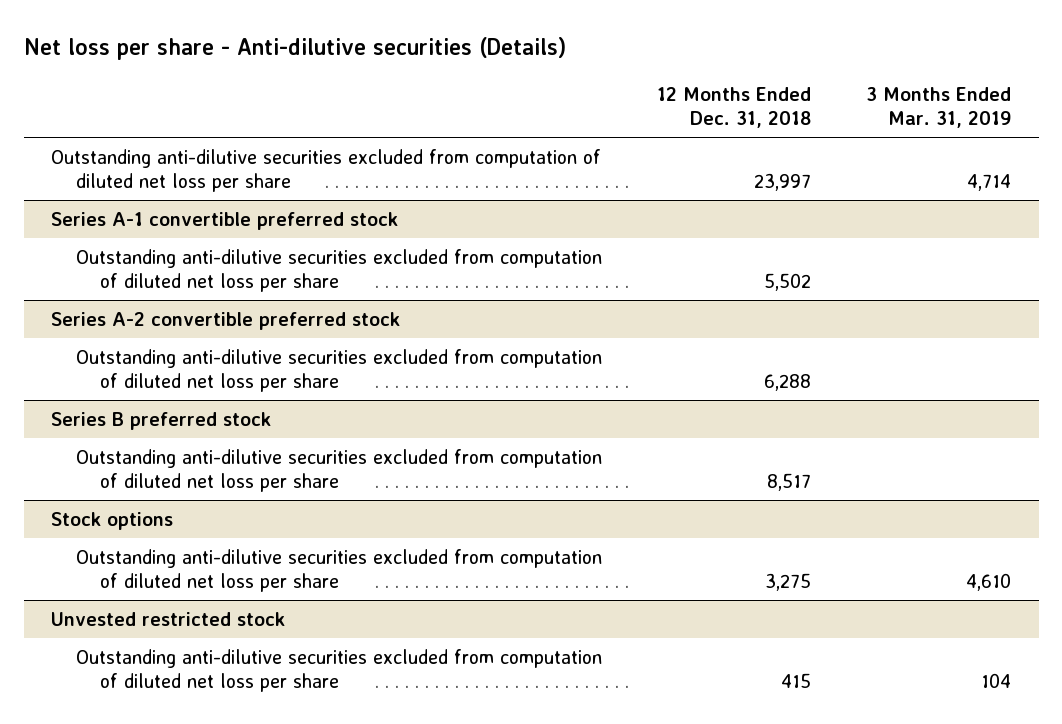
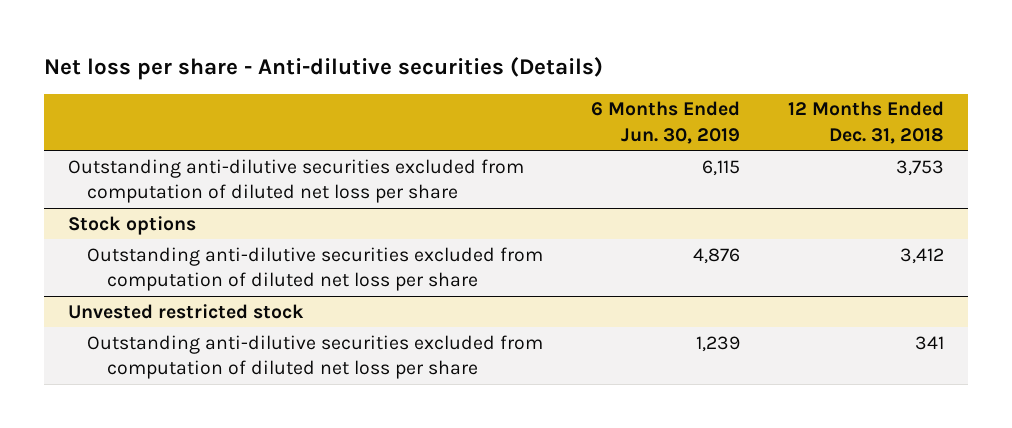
[865,86,1011,129] 3 Months Ended Mar. 31, 2019 -> none
none -> [591,101,741,144] 6 Months Ended Jun. 30, 2019
[51,211,399,230] Series A-1 convertible preferred stock -> none
[75,248,602,293] Outstanding anti-dilutive securities excluded from computation of diluted net loss per share -> none
[51,311,401,330] Series A-2 convertible preferred stock -> none
[75,348,602,393] Outstanding anti-dilutive securities excluded from computation of diluted net loss per share -> none
[51,411,272,430] Series B preferred stock -> none
[75,448,602,493] Outstanding anti-dilutive securities excluded from computation of diluted net loss per share -> none
[753,173,811,192] 23,997 -> [895,159,944,176] 3,753
[764,573,811,592] 3,275 -> [899,247,944,264] 3,412
[780,673,811,689] 415 -> [914,335,944,350] 341

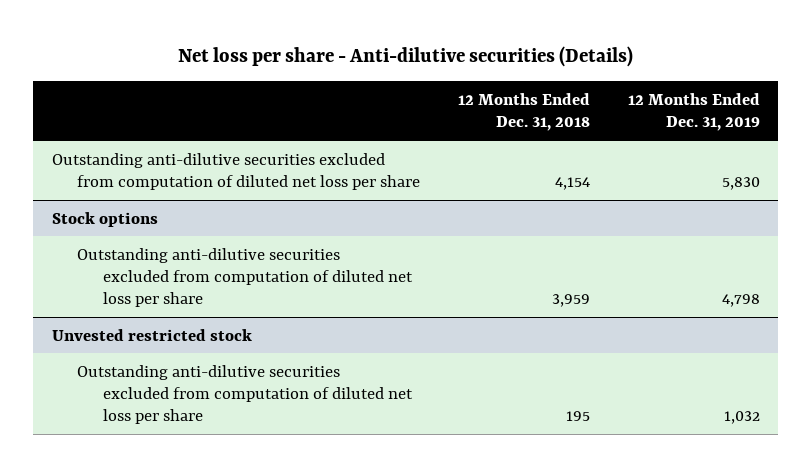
[591,101,741,144] 6 Months Ended Jun. 30, 2019 -> none
none -> [627,93,760,132] 12 Months Ended Dec. 31, 2019
[895,159,944,176] 3,753 -> [554,176,590,190] 4,154
[899,247,944,264] 3,412 -> [551,294,590,308] 3,959
[914,335,944,350] 341 -> [565,411,590,422] 195

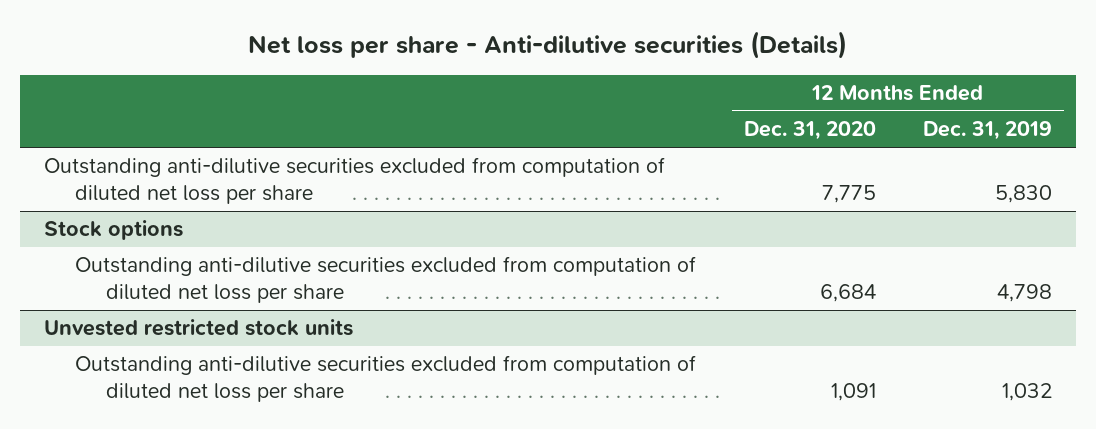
[457,93,590,132] 12 Months Ended Dec. 31, 2018 -> none
none -> [743,121,876,141] Dec. 31, 2020
[51,328,252,341] Unvested restricted stock -> [43,319,353,337] Unvested restricted stock units

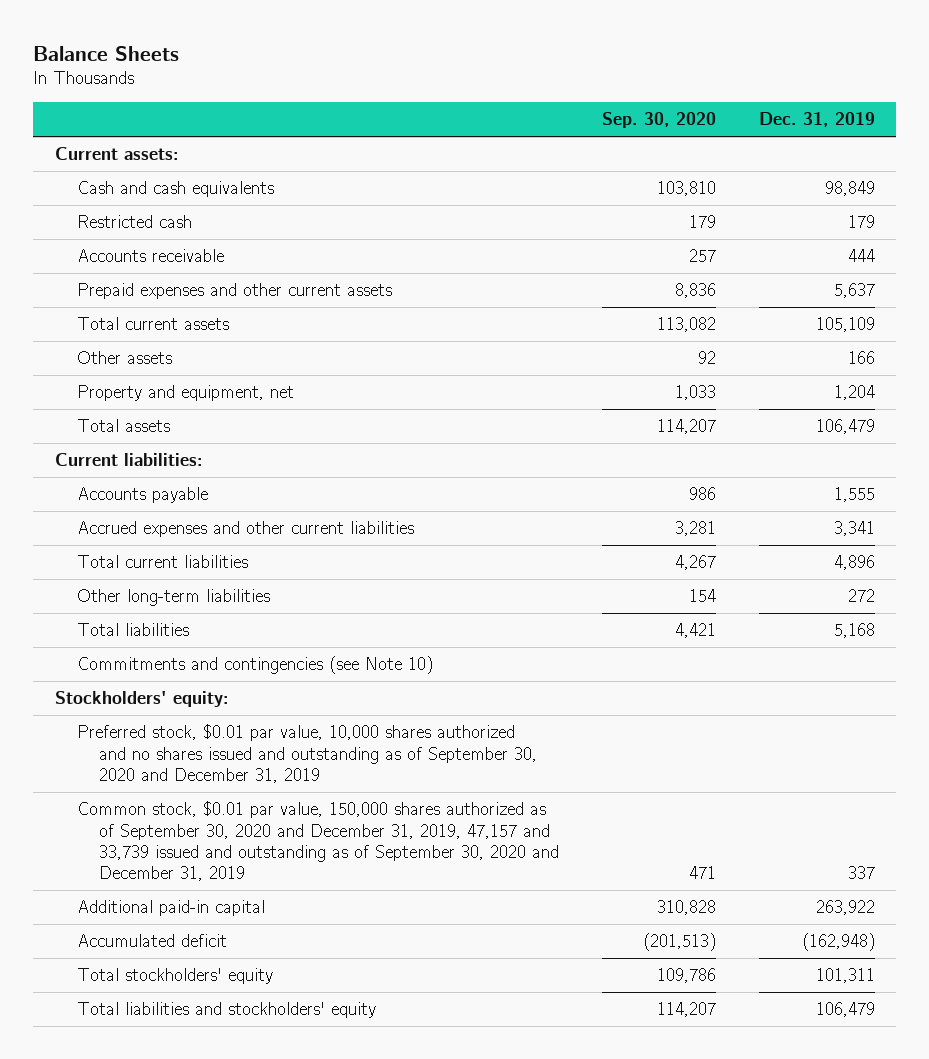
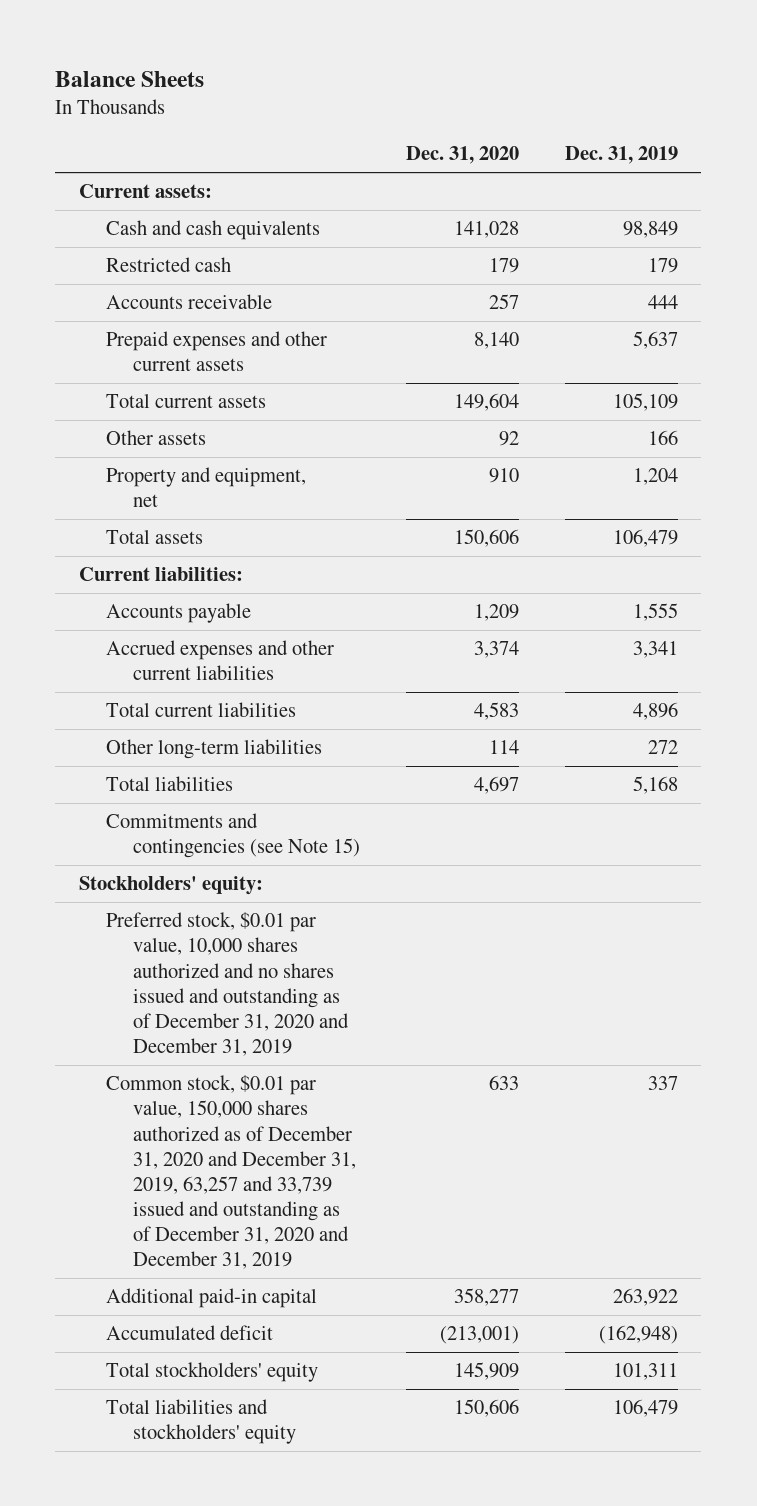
[601,112,716,129] Sep. 30, 2020 -> none
none -> [405,146,519,165] Dec. 31, 2020
[76,656,433,675] Commitments and contingencies (see Note 10) -> [105,813,360,859] Commitments and contingencies (see Note 15)
[76,724,538,783] Preferred stock, $0.01 par value, 10,000 shares authorized and no shares issued and outstanding as of September 30, 2020 and December 31, 2019 -> [105,912,349,1056] Preferred stock, $0.01 par value, 10,000 shares authorized and no shares issued and outstanding as of December 31, 2020 and December 31, 2019
[76,801,560,882] Common stock, $0.01 par value, 150,000 shares authorized as of September 30, 2020 and December 31, 2019, 47,157 and 33,739 issued and outstanding as of September 30, 2020 and December 31, 2019 -> [105,1075,356,1270] Common stock, $0.01 par value, 150,000 shares authorized as of December 31, 2020 and December 31, 2019, 63,257 and 33,739 issued and outstanding as of December 31, 2020 and December 31, 2019

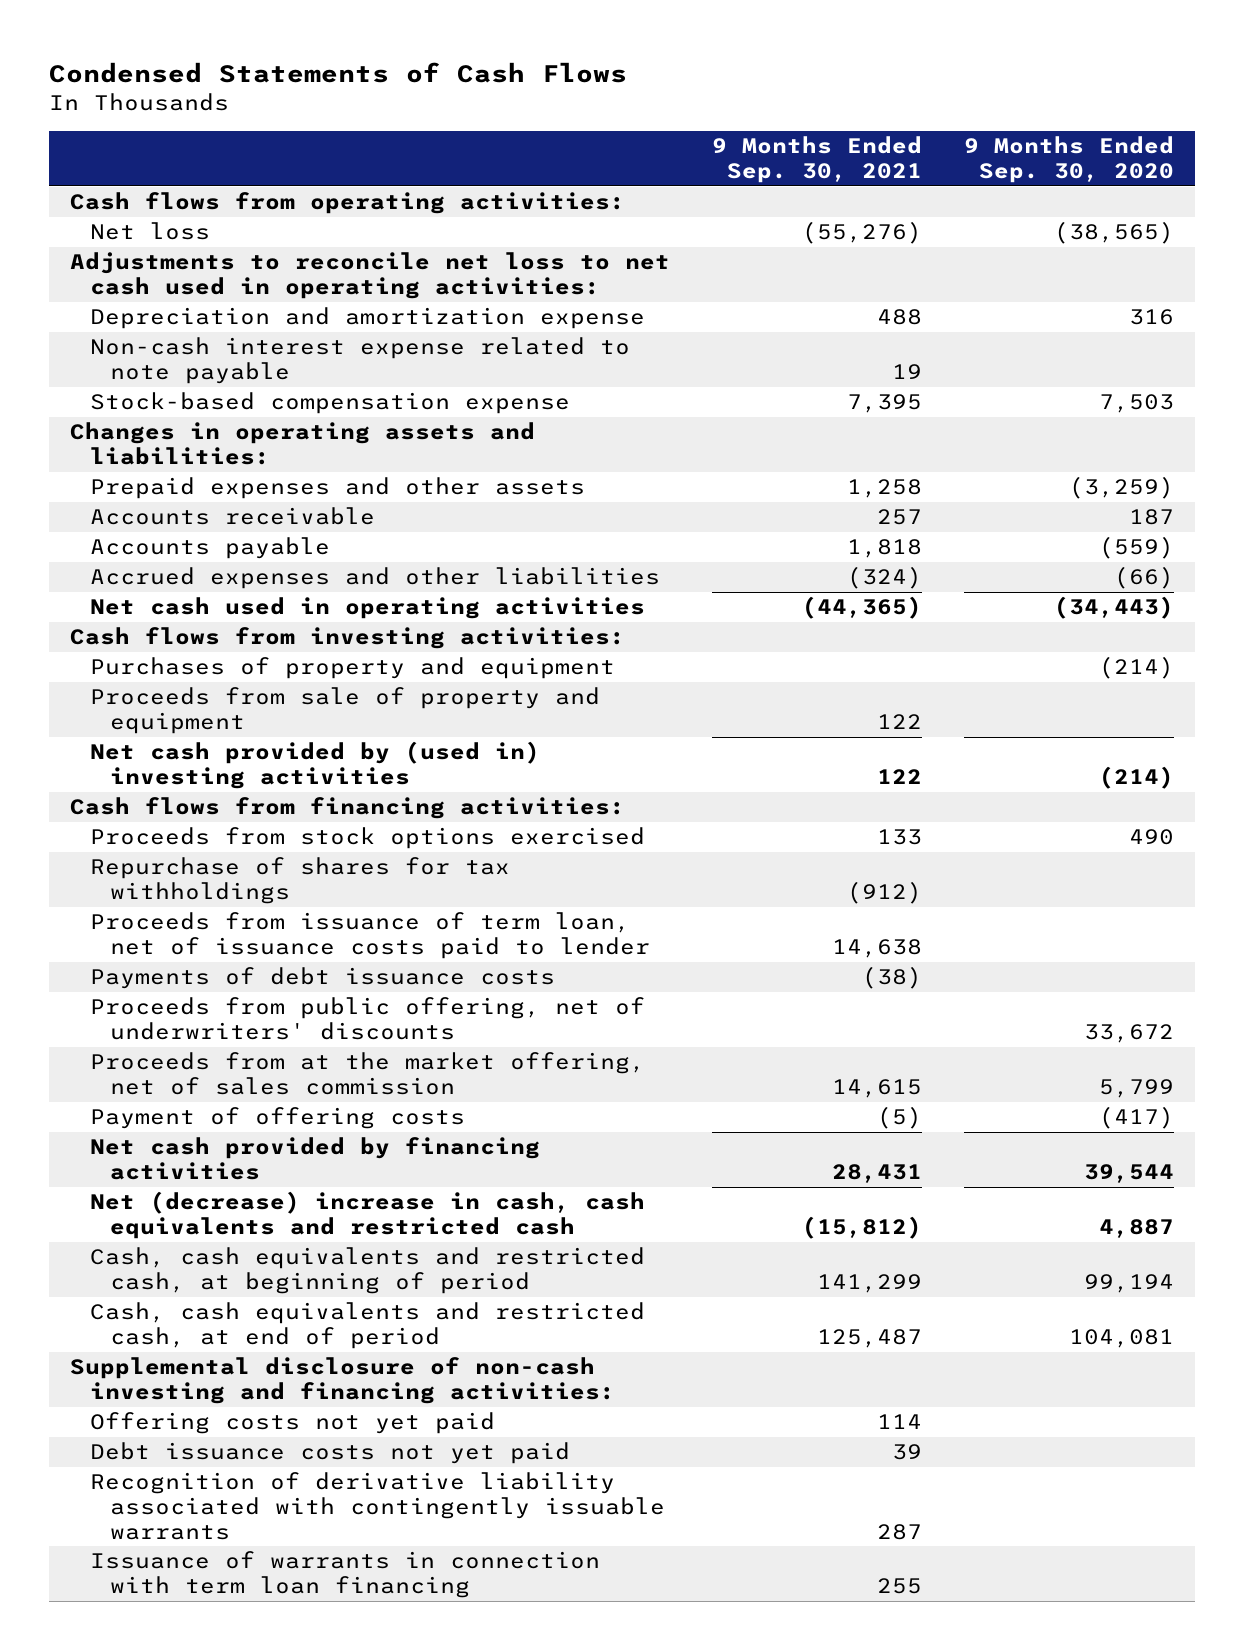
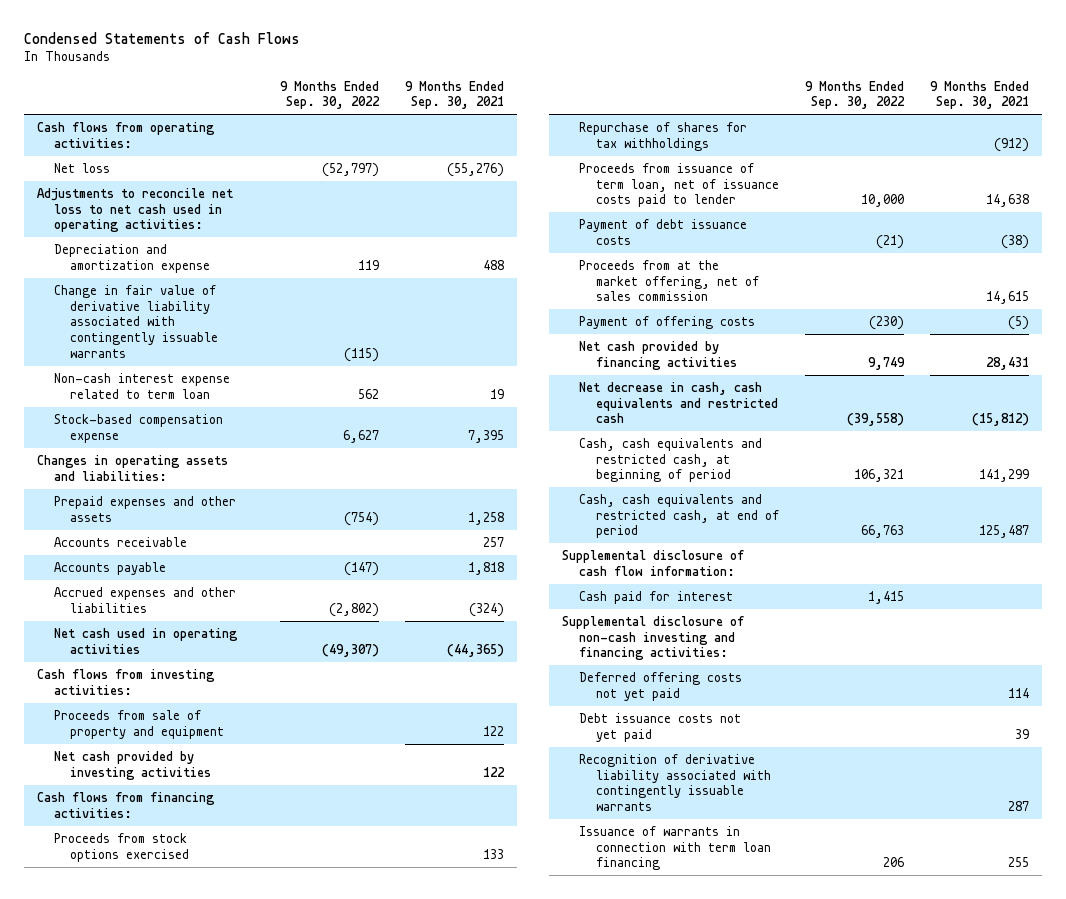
[964,136,1175,183] 9 Months Ended Sep. 30, 2020 -> none
none -> [279,80,380,110] 9 Months Ended Sep. 30, 2022
none -> [53,284,219,358] Change in fair value of derivative liability associated with contingently issuable warrants
[90,337,631,384] Non-cash interest expense related to note payable -> [53,372,230,399] Non-cash interest expense related to term loan
[90,657,616,680] Purchases of property and equipment -> none
[90,741,541,789] Net cash provided by (used in) investing activities -> [53,750,212,780] Net cash provided by investing activities
[90,997,646,1040] Proceeds from public offering, net of underwriters' discounts -> none
[90,967,556,990] Payments of debt issuance costs -> [578,218,747,245] Payment of debt issuance costs
[90,1191,646,1239] Net (decrease) increase in cash, cash equivalents and restricted cash -> [578,381,778,424] Net decrease in cash, cash equivalents and restricted cash
none -> [562,549,745,576] Supplemental disclosure of cash flow information:
none -> [578,590,733,604] Cash paid for interest
[90,1412,496,1435] Offering costs not yet paid -> [578,671,742,701] Deferred offering costs not yet paid

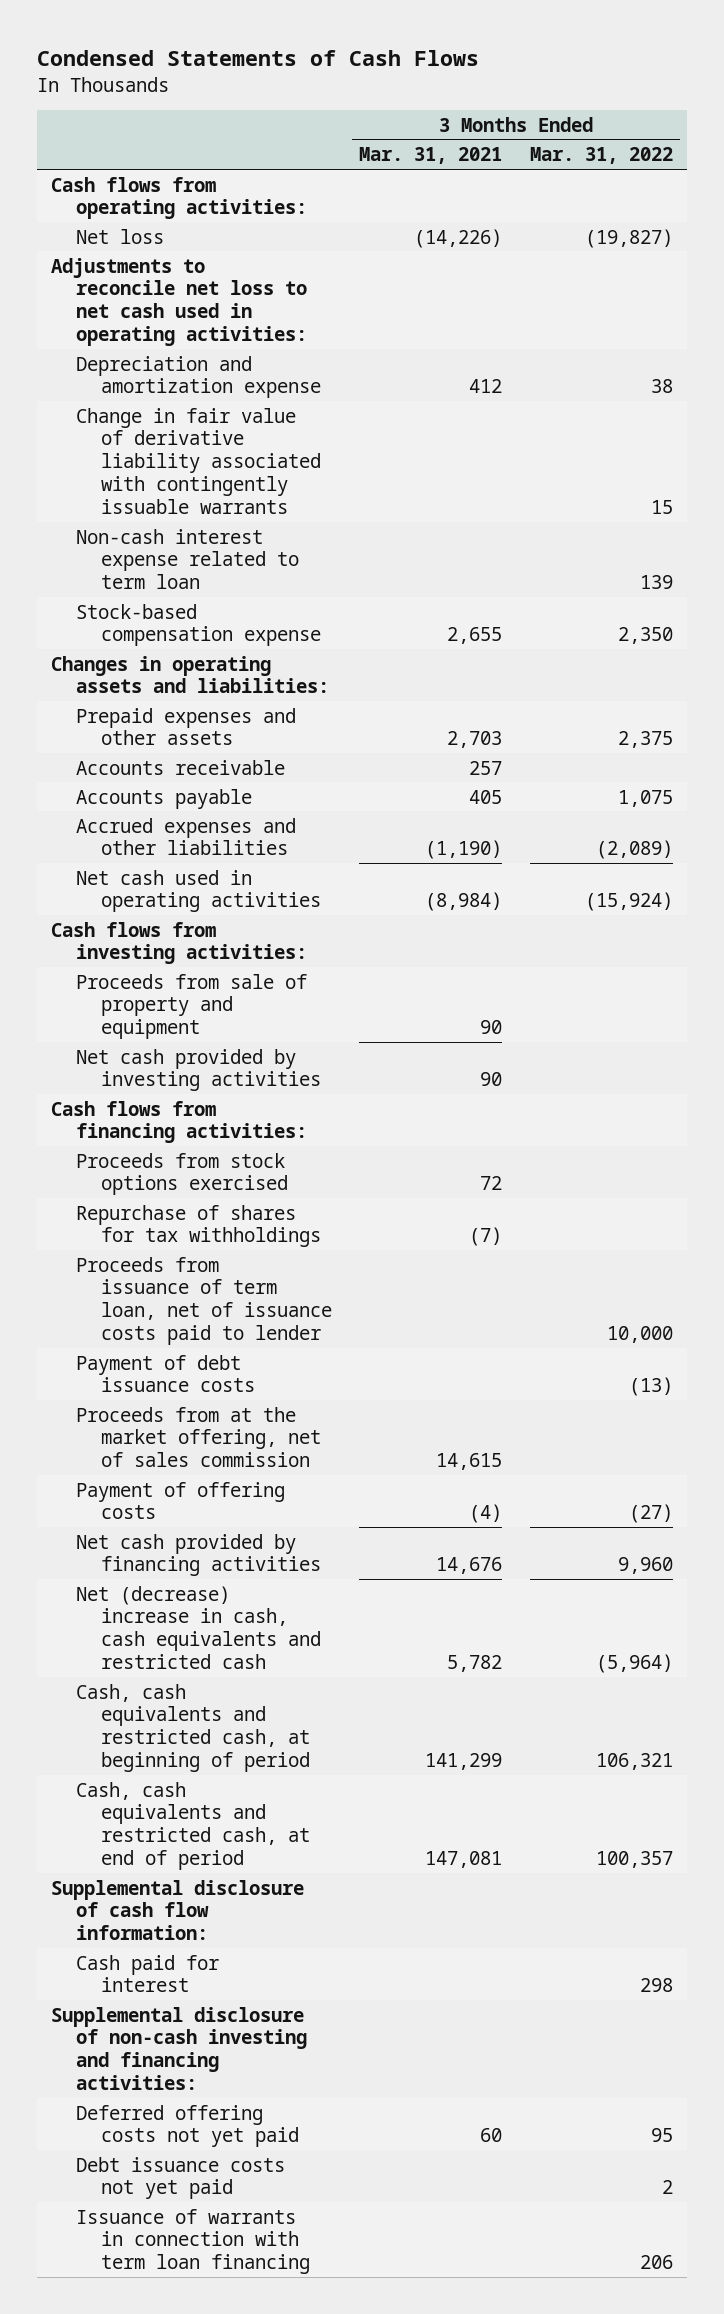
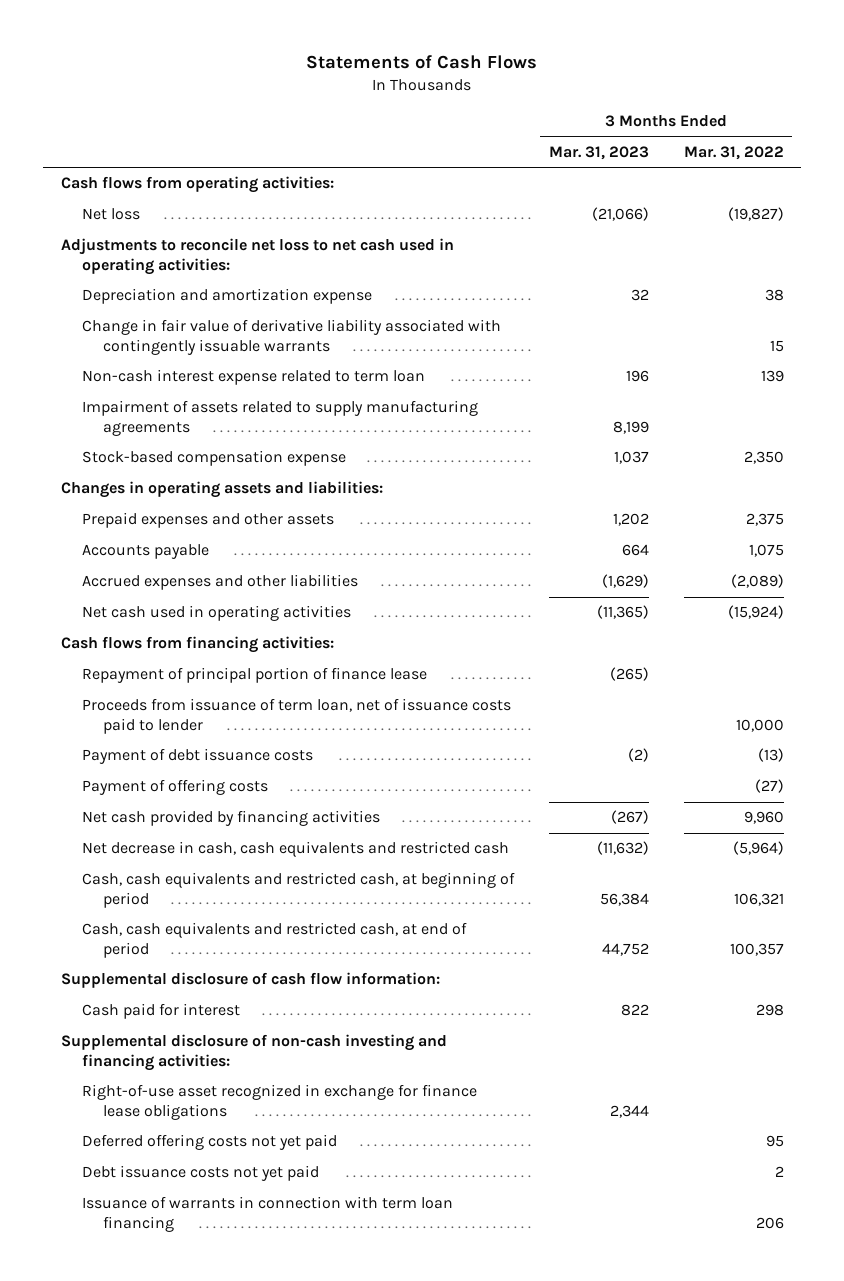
[36,50,479,67] Condensed Statements of Cash Flows -> [306,54,538,69] Statements of Cash Flows
[359,147,503,165] Mar. 31, 2021 -> none
none -> [548,145,649,160] Mar. 31, 2023
none -> [81,400,478,436] Impairment of assets related to supply manufacturing agreements
[75,759,285,775] Accounts receivable -> none
[50,921,307,965] Cash flows from investing activities: -> none
[75,973,307,1040] Proceeds from sale of property and equipment -> none
[75,1048,321,1092] Net cash provided by investing activities -> none
[75,1152,288,1196] Proceeds from stock options exercised -> none
[75,1204,321,1248] Repurchase of shares for tax withholdings -> none
none -> [81,667,427,684] Repayment of principal portion of finance lease
[75,1406,321,1468] Proceeds from at the market offering, net of sales commission -> none
[75,1585,321,1670] Net (decrease) increase in cash, cash equivalents and restricted cash -> [81,841,509,858] Net decrease in cash, cash equivalents and restricted cash
none -> [81,1084,477,1120] Right-of-use asset recognized in exchange for finance lease obligations

